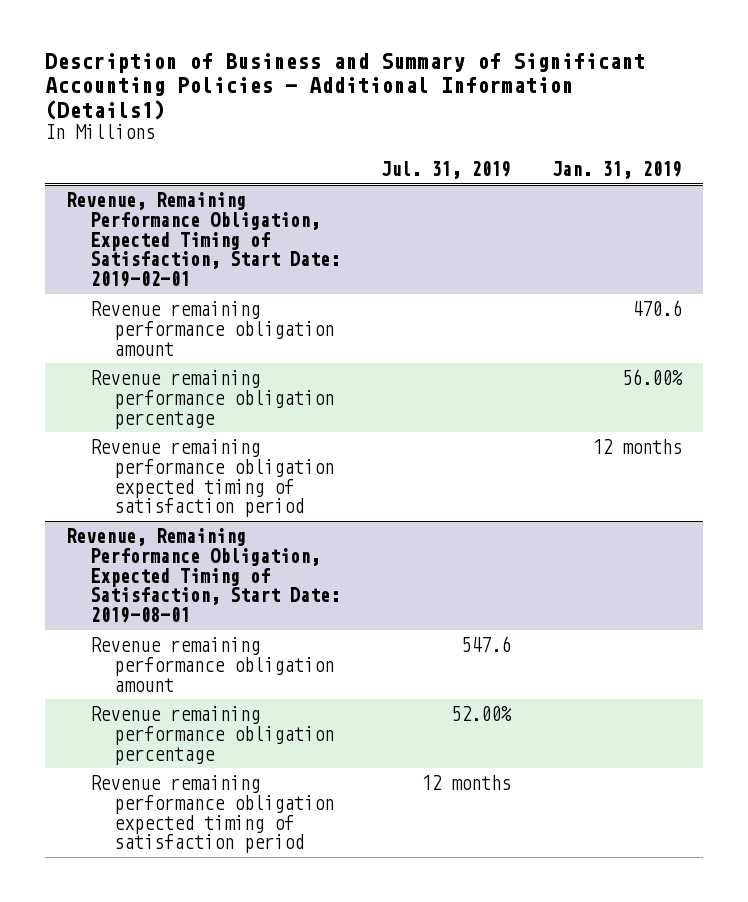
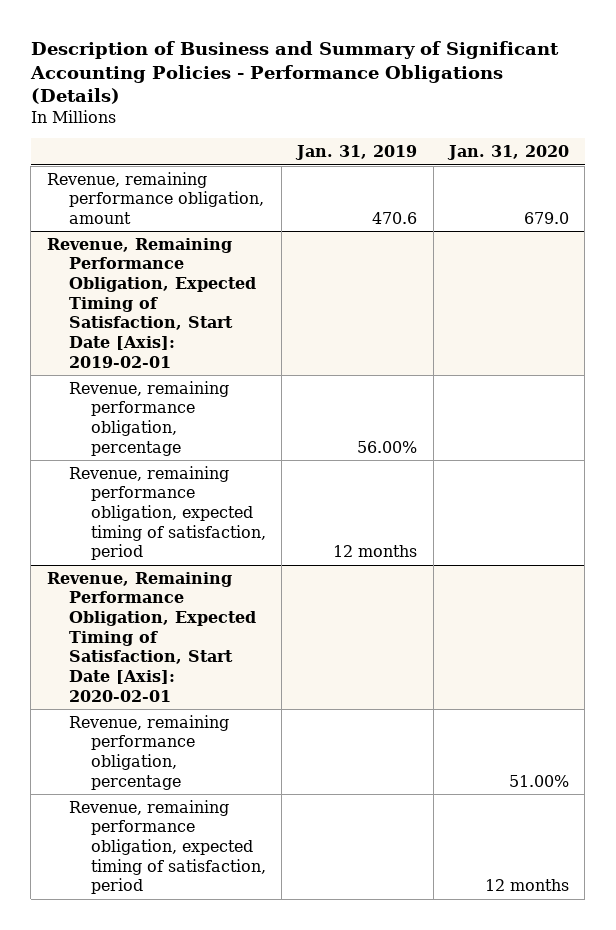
[45,53,646,120] Description of Business and Summary of Significant Accounting Policies - Additional Information (Details1) -> [29,40,559,105] Description of Business and Summary of Significant Accounting Policies - Performance Obligations (Details)
[381,161,512,180] Jul. 31, 2019 -> none
none -> [446,145,569,161] Jan. 31, 2020
[90,300,335,356] Revenue remaining performance obligation amount -> none
[65,527,341,624] Revenue, Remaining Performance Obligation, Expected Timing of Satisfaction, Start Date: 2019-08-01 -> none
[90,636,335,692] Revenue remaining performance obligation amount -> none
[90,705,335,765] Revenue remaining performance obligation percentage -> none
[90,774,335,854] Revenue remaining performance obligation expected timing of satisfaction period -> none
none -> [46,171,264,224] Revenue, remaining performance obligation, amount
[65,191,341,288] Revenue, Remaining Performance Obligation, Expected Timing of Satisfaction, Start Date: 2019-02-01 -> [46,237,256,368] Revenue, Remaining Performance Obligation, Expected Timing of Satisfaction, Start Date [Axis]: 2019-02-01
[90,369,335,429] Revenue remaining performance obligation percentage -> [68,380,229,456] Revenue, remaining performance obligation, percentage
[90,438,335,518] Revenue remaining performance obligation expected timing of satisfaction period -> [68,465,266,561] Revenue, remaining performance obligation, expected timing of satisfaction, period
none -> [46,571,256,702] Revenue, Remaining Performance Obligation, Expected Timing of Satisfaction, Start Date [Axis]: 2020-02-01
none -> [68,714,229,790] Revenue, remaining performance obligation, percentage
none -> [68,799,266,895] Revenue, remaining performance obligation, expected timing of satisfaction, period

